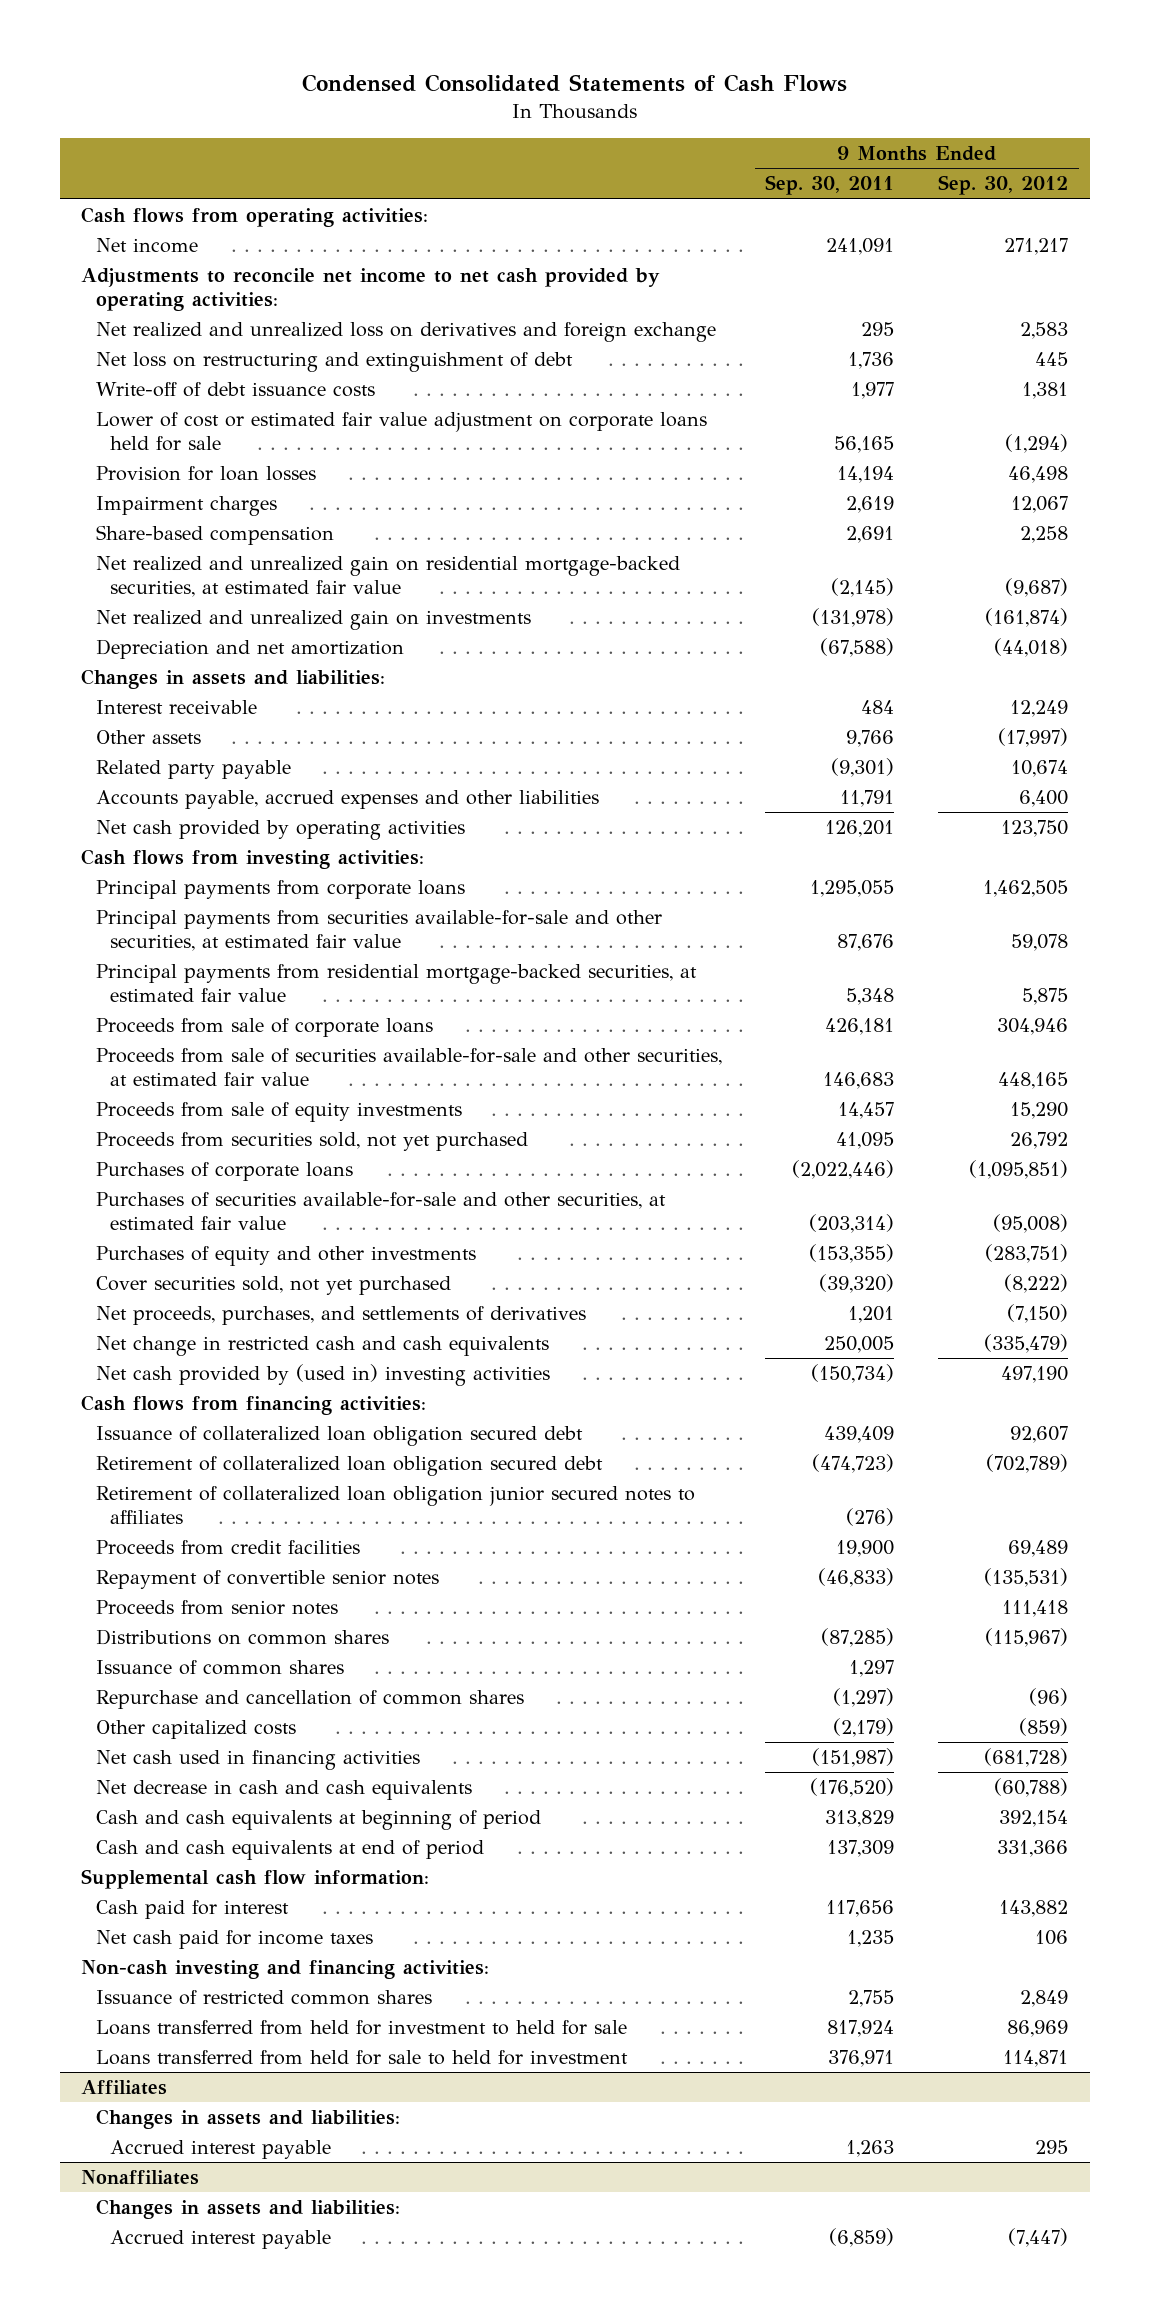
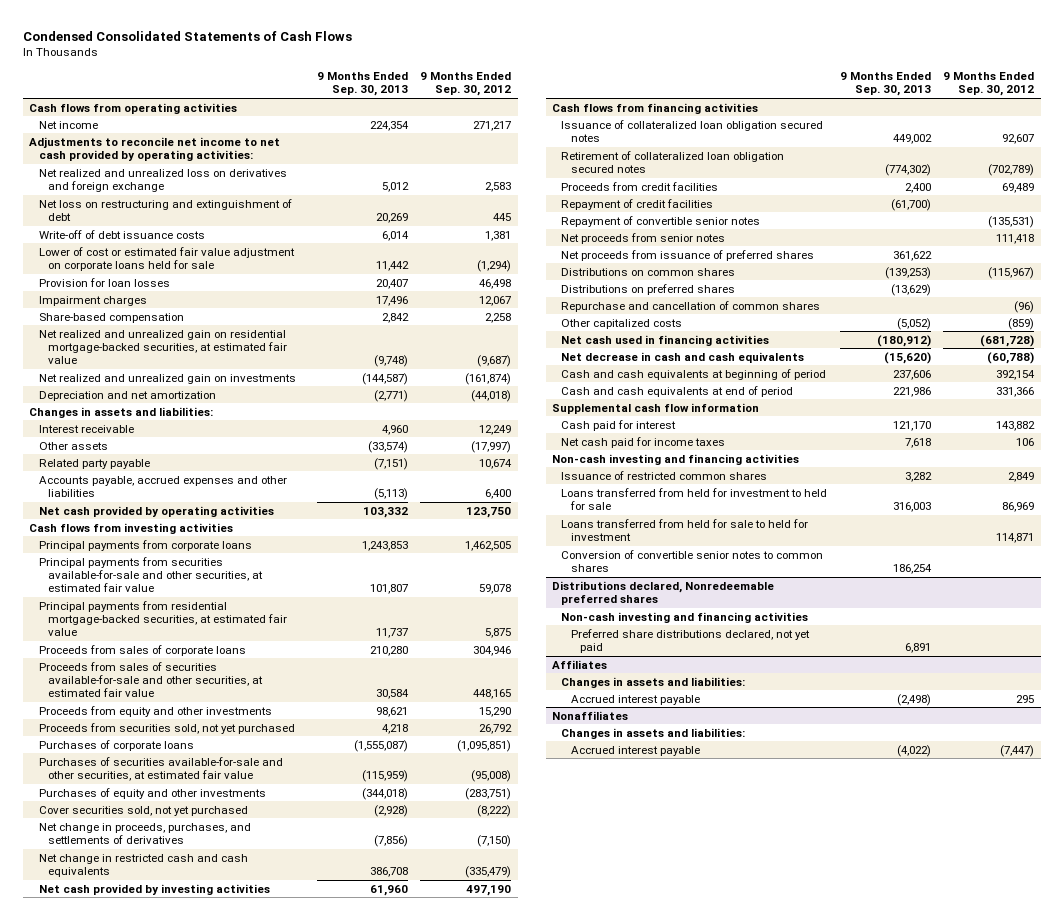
[765,175,895,196] Sep. 30, 2011 -> none
none -> [317,72,409,97] 9 Months Ended Sep. 30, 2013
[81,207,429,228] Cash flows from operating activities: -> [29,102,238,114] Cash flows from operating activities
[81,849,425,870] Cash flows from investing activities: -> [29,522,234,534] Cash flows from investing activities
[95,1018,433,1038] Proceeds from sale of corporate loans -> [38,644,246,656] Proceeds from sales of corporate loans
[95,1048,722,1087] Proceeds from sale of securities available-for-sale and other securities, at estimated fair value -> [38,661,263,698] Proceeds from sales of securities available-for-sale and other securities, at estimated fair value
[95,1102,462,1123] Proceeds from sale of equity investments -> [38,705,272,717] Proceeds from equity and other investments
[95,1306,586,1326] Net proceeds, purchases, and settlements of derivatives -> [38,822,251,844] Net change in proceeds, purchases, and settlements of derivatives
[95,1486,695,1525] Retirement of collateralized loan obligation junior secured notes to affiliates -> none
[95,1364,550,1387] Net cash provided by (used in) investing activities -> [38,883,270,895] Net cash provided by investing activities
[81,1395,427,1416] Cash flows from financing activities: -> [552,102,759,114] Cash flows from financing activities
[95,1426,583,1447] Issuance of collateralized loan obligation secured debt -> [561,119,824,142] Issuance of collateralized loan obligation secured notes
[95,1456,603,1477] Retirement of collateralized loan obligation secured debt -> [561,150,785,173] Retirement of collateralized loan obligation secured notes
none -> [561,198,714,210] Repayment of credit facilities
[95,1600,338,1616] Proceeds from senior notes -> [561,232,726,244] Net proceeds from senior notes
none -> [561,249,815,261] Net proceeds from issuance of preferred shares
[95,1660,344,1676] Issuance of common shares -> none
none -> [561,283,736,295] Distributions on preferred shares
[81,1869,430,1890] Supplemental cash flow information: -> [552,402,760,414] Supplemental cash flow information
[81,1960,490,1980] Non-cash investing and financing activities: -> [552,453,800,465] Non-cash investing and financing activities
none -> [561,549,824,572] Conversion of convertible senior notes to common shares
none -> [552,580,775,605] Distributions declared, Nonredeemable preferred shares
none -> [561,611,809,623] Non-cash investing and financing activities
none -> [570,628,810,653] Preferred share distributions declared, not yet paid

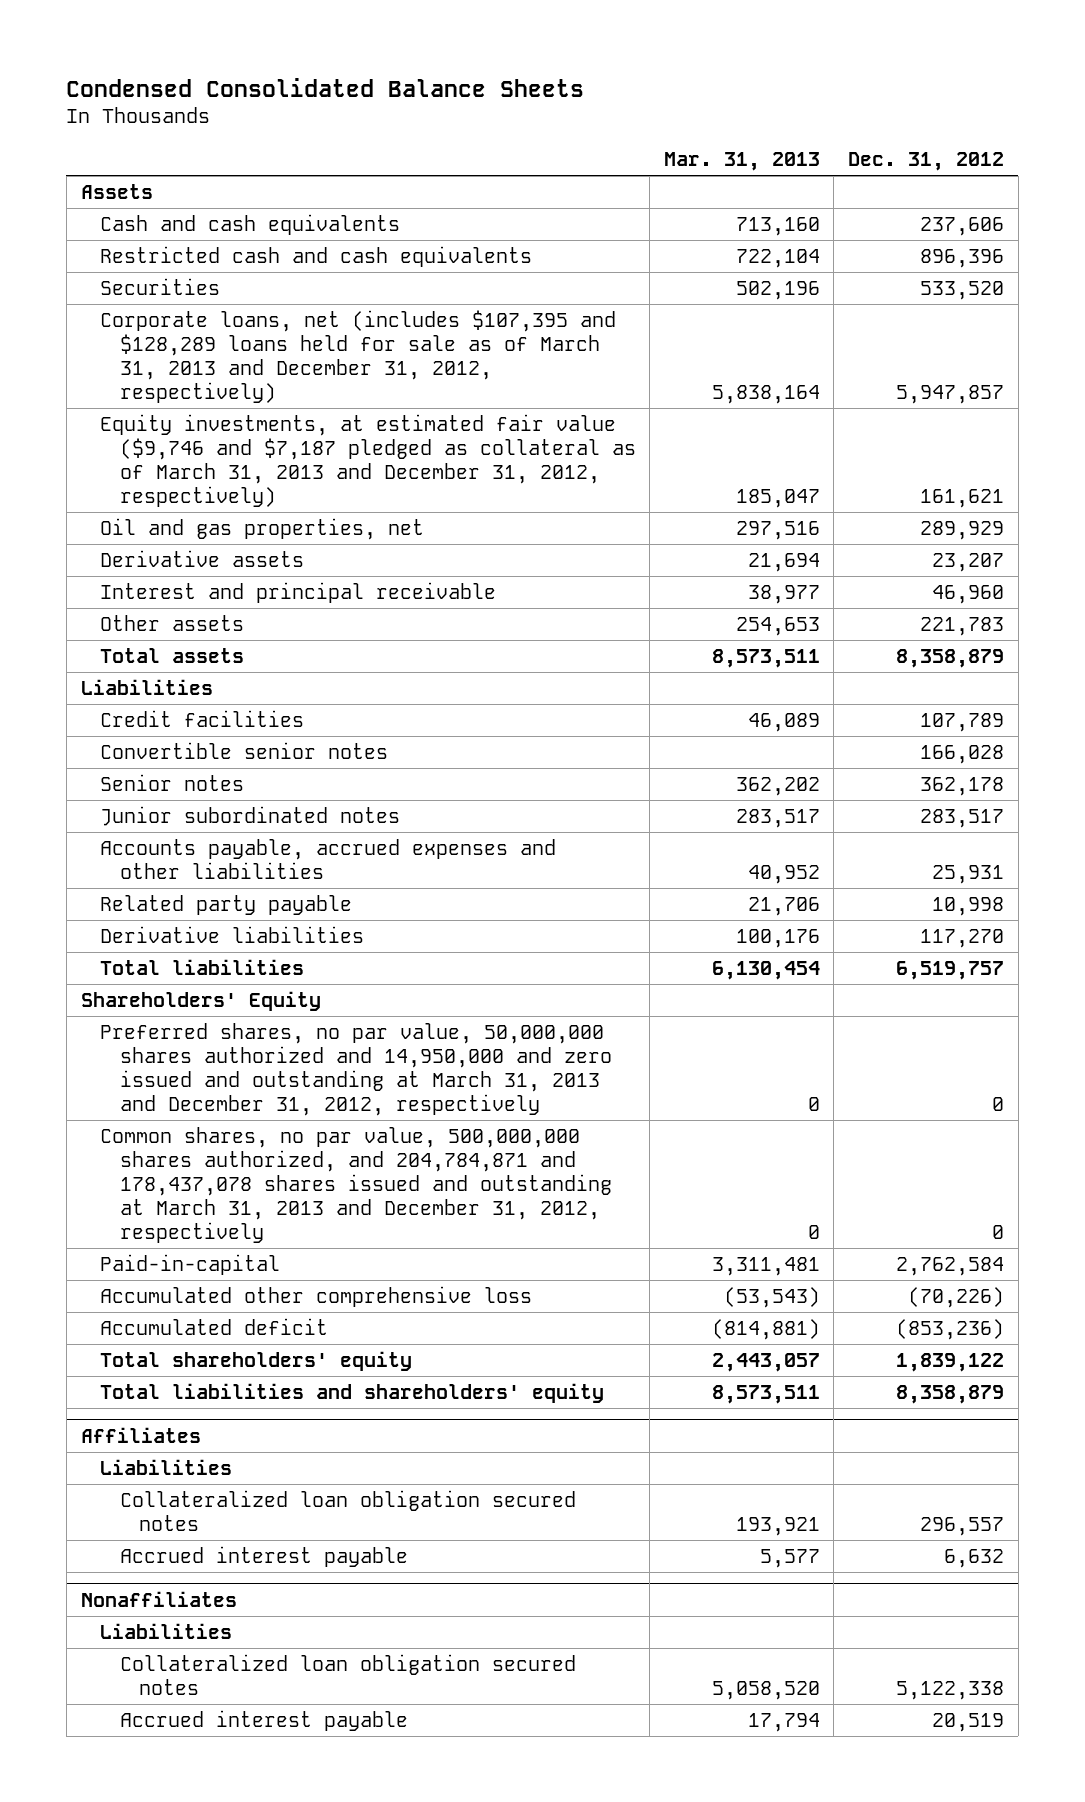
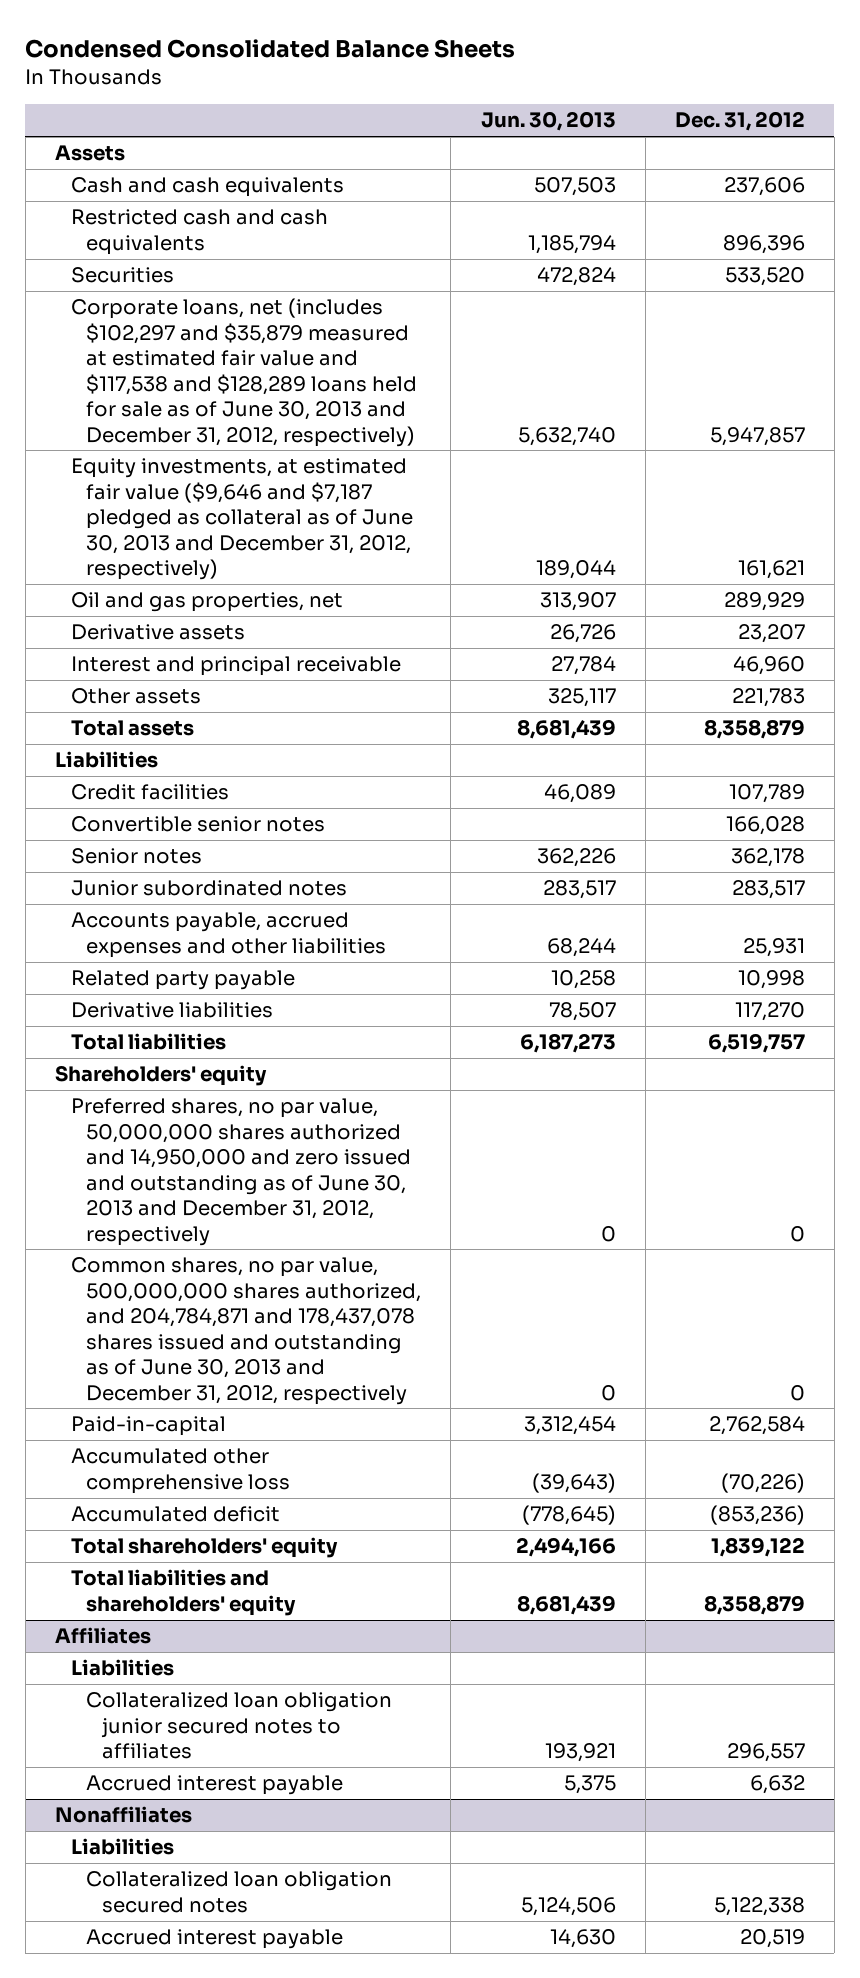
[663,152,820,172] Mar. 31, 2013 -> none
none -> [480,111,616,132] Jun. 30, 2013
[100,310,617,403] Corporate loans, net (includes $107,395 and $128,289 loans held for sale as of March 31, 2013 and December 31, 2012, respectively) -> [70,298,418,447] Corporate loans, net (includes $102,297 and $35,879 measured at estimated fair value and $117,538 and $128,289 loans held for sale as of June 30, 2013 and December 31, 2012, respectively)
[100,414,636,507] Equity investments, at estimated fair value ($9,746 and $7,187 pledged as collateral as of March 31, 2013 and December 31, 2012, respectively) -> [70,458,414,581] Equity investments, at estimated fair value ($9,646 and $7,187 pledged as collateral as of June 30, 2013 and December 31, 2012, respectively)
[80,991,321,1012] Shareholders' Equity -> [55,1065,268,1087] Shareholders' equity
[100,1023,612,1116] Preferred shares, no par value, 50,000,000 shares authorized and 14,950,000 and zero issued and outstanding at March 31, 2013 and December 31, 2012, respectively -> [70,1098,412,1246] Preferred shares, no par value, 50,000,000 shares authorized and 14,950,000 and zero issued and outstanding as of June 30, 2013 and December 31, 2012, respectively
[100,1127,612,1243] Common shares, no par value, 500,000,000 shares authorized, and 204,784,871 and 178,437,078 shares issued and outstanding at March 31, 2013 and December 31, 2012, respectively -> [70,1257,422,1405] Common shares, no par value, 500,000,000 shares authorized, and 204,784,871 and 178,437,078 shares issued and outstanding as of June 30, 2013 and December 31, 2012, respectively
[119,1490,576,1532] Collateralized loan obligation secured notes -> [86,1692,393,1760] Collateralized loan obligation junior secured notes to affiliates

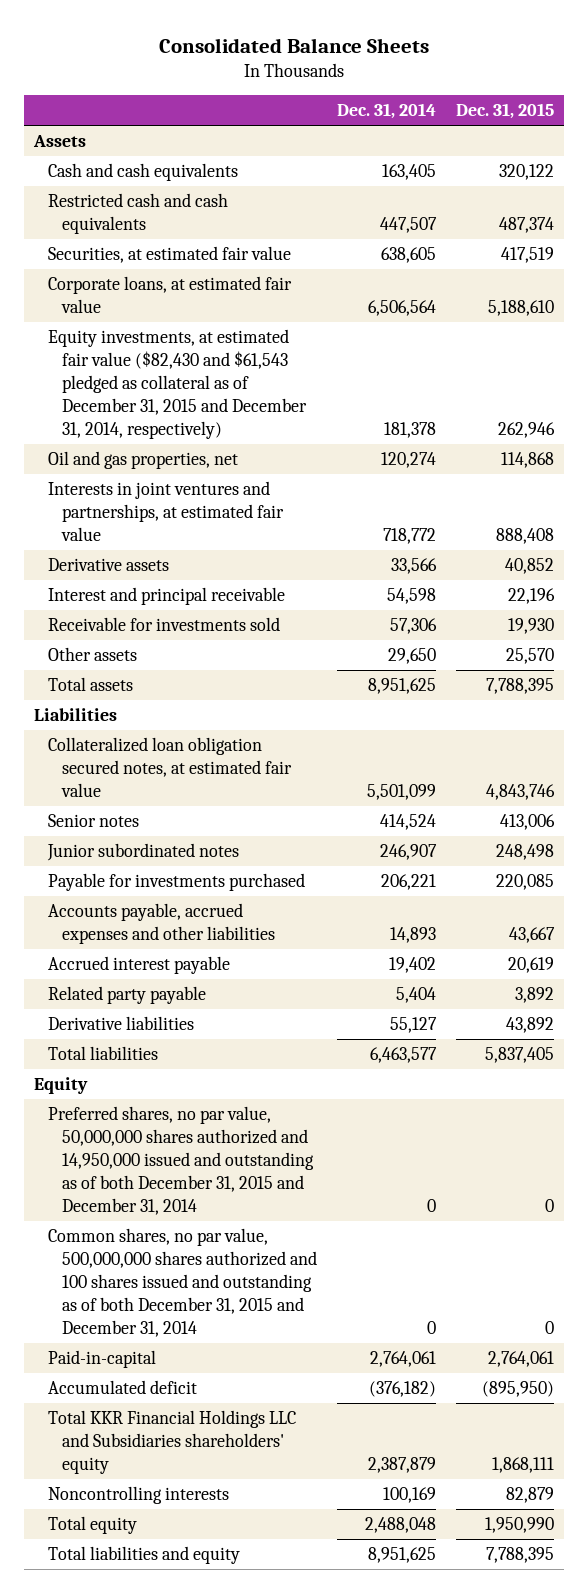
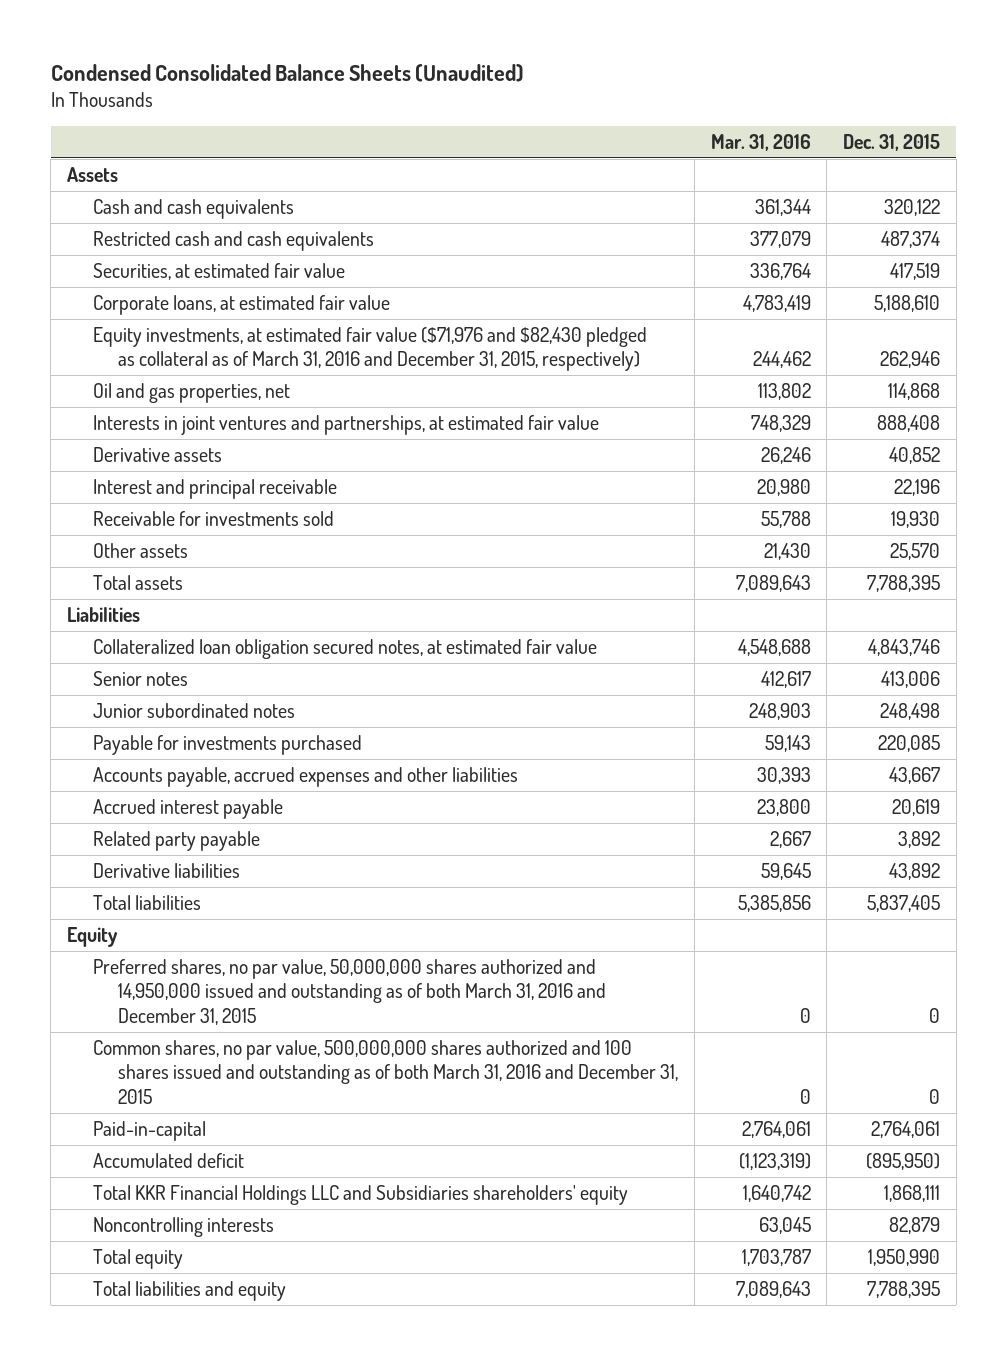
[159,37,430,53] Consolidated Balance Sheets -> [50,63,524,82] Condensed Consolidated Balance Sheets (Unaudited)
[337,103,437,120] Dec. 31, 2014 -> none
none -> [710,133,811,151] Mar. 31, 2016
[48,329,308,439] Equity investments, at estimated fair value ($82,430 and $61,543 pledged as collateral as of December 31, 2015 and December 31, 2014, respectively) -> [92,326,647,372] Equity investments, at estimated fair value ($71,976 and $82,430 pledged as collateral as of March 31, 2016 and December 31, 2015, respectively)
[48,1106,315,1215] Preferred shares, no par value, 50,000,000 shares authorized and 14,950,000 issued and outstanding as of both December 31, 2015 and December 31, 2014 -> [92,958,607,1025] Preferred shares, no par value, 50,000,000 shares authorized and 14,950,000 issued and outstanding as of both March 31, 2016 and December 31, 2015
[48,1228,318,1337] Common shares, no par value, 500,000,000 shares authorized and 100 shares issued and outstanding as of both December 31, 2015 and December 31, 2014 -> [92,1039,679,1104] Common shares, no par value, 500,000,000 shares authorized and 100 shares issued and outstanding as of both March 31, 2016 and December 31, 2015

